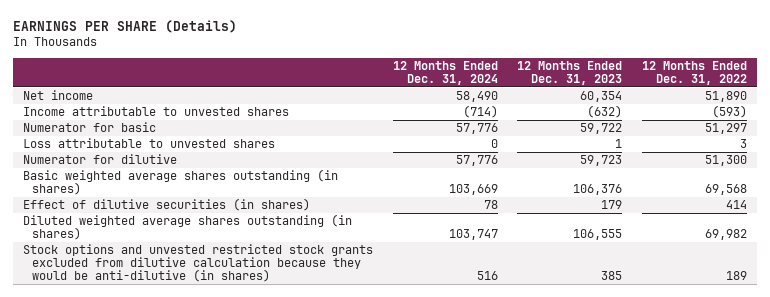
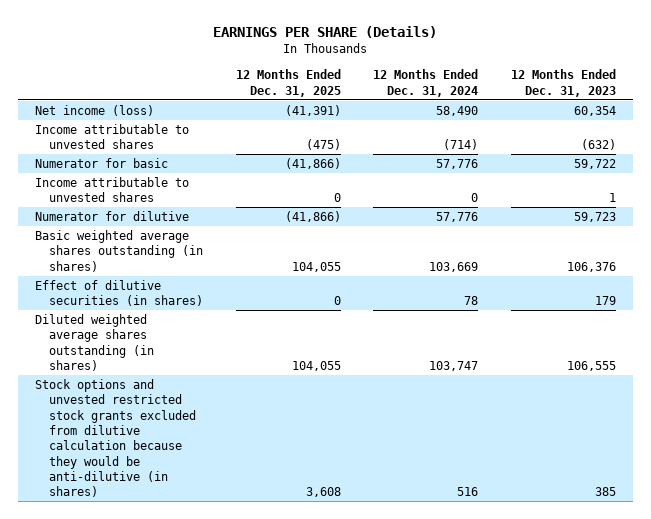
[642,60,748,85] 12 Months Ended Dec. 31, 2022 -> none
none -> [235,69,341,97] 12 Months Ended Dec. 31, 2025
[23,90,94,101] Net income -> [34,104,154,116] Net income (loss)
[23,138,276,149] Loss attributable to unvested shares -> [34,176,189,203] Income attributable to unvested shares

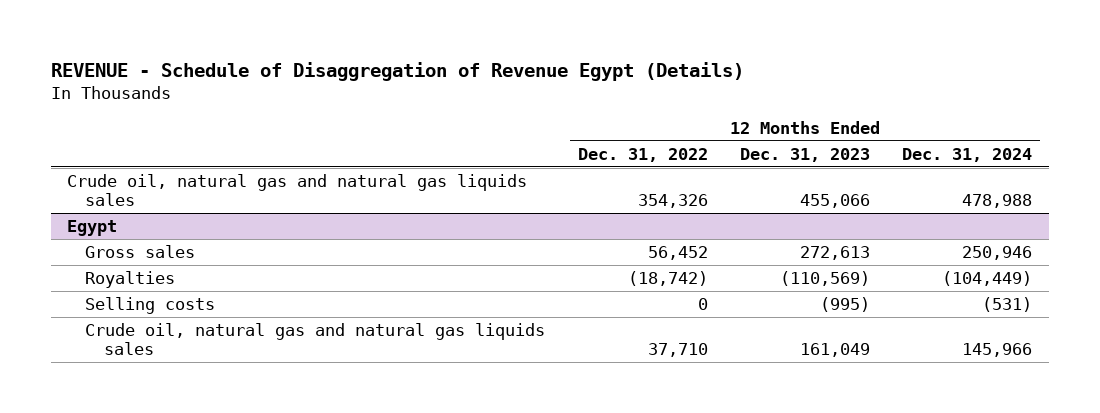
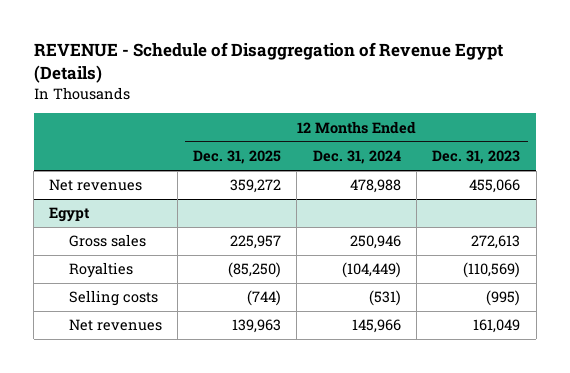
[577,147,708,162] Dec. 31, 2022 -> none
none -> [193,150,282,165] Dec. 31, 2025
[67,173,528,206] Crude oil, natural gas and natural gas liquids sales -> [49,179,143,192] Net revenues
[85,322,546,355] Crude oil, natural gas and natural gas liquids sales -> [68,319,162,332] Net revenues

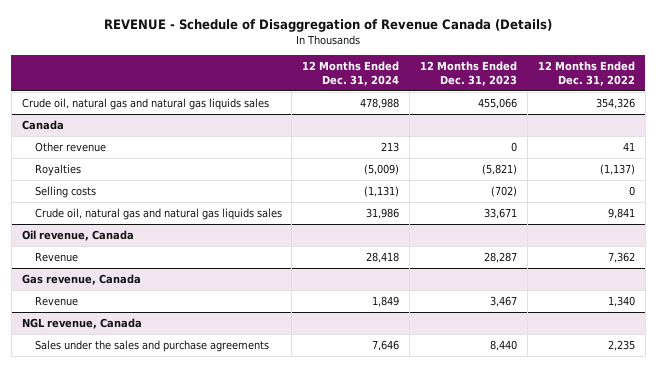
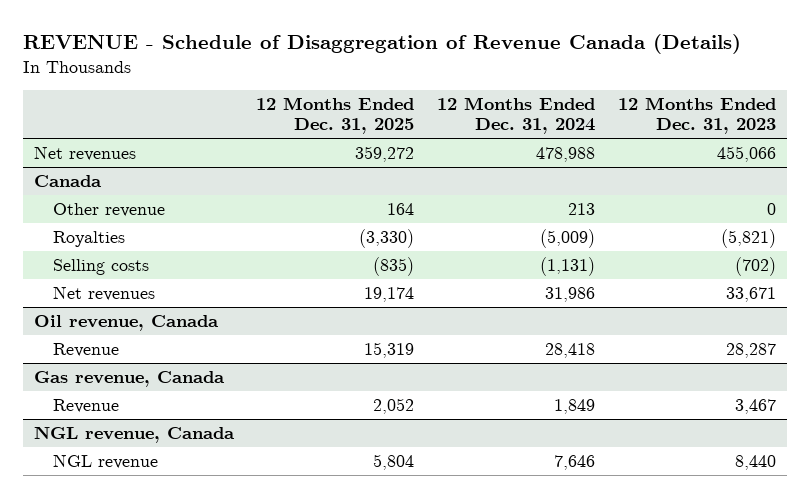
[537,60,635,87] 12 Months Ended Dec. 31, 2022 -> none
none -> [256,96,415,135] 12 Months Ended Dec. 31, 2025
[21,97,269,110] Crude oil, natural gas and natural gas liquids sales -> [33,145,136,161] Net revenues
[34,207,282,220] Crude oil, natural gas and natural gas liquids sales -> [53,285,156,301] Net revenues
[34,339,269,352] Sales under the sales and purchase agreements -> [53,453,159,469] NGL revenue

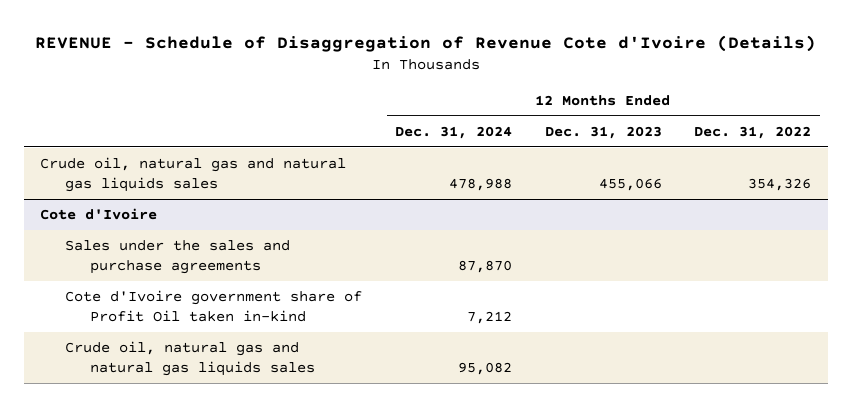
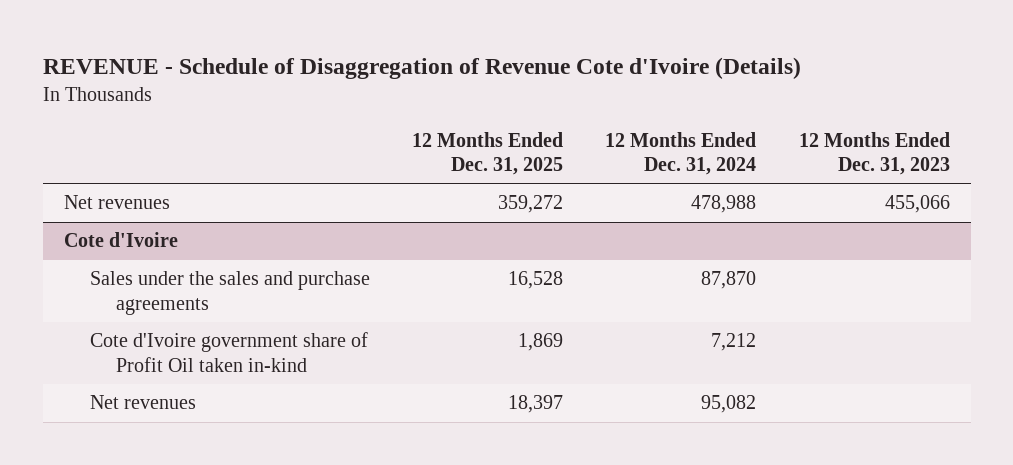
[694,125,812,139] Dec. 31, 2022 -> none
none -> [412,131,564,176] 12 Months Ended Dec. 31, 2025
[40,157,347,193] Crude oil, natural gas and natural gas liquids sales -> [63,195,170,210] Net revenues
[65,341,315,377] Crude oil, natural gas and natural gas liquids sales -> [89,395,196,410] Net revenues

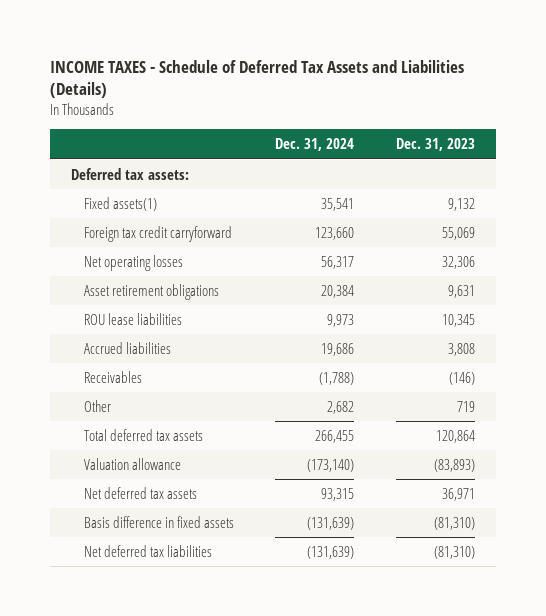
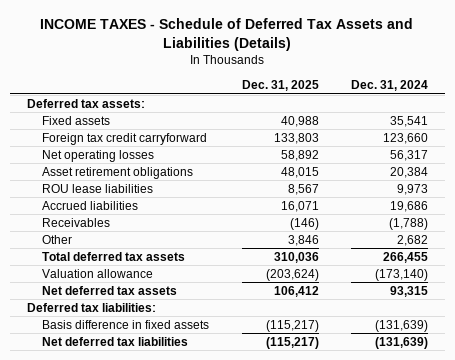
[396,138,476,152] Dec. 31, 2023 -> none
none -> [241,80,319,92] Dec. 31, 2025
[83,196,157,211] Fixed assets(1) -> [41,115,110,125] Fixed assets
none -> [26,302,156,312] Deferred tax liabilities:

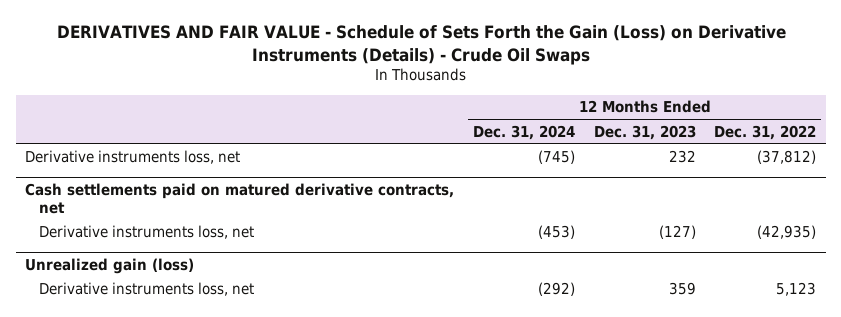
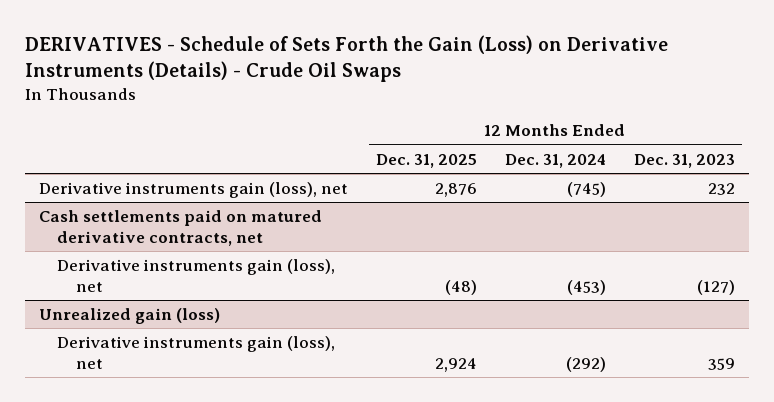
[56,25,786,65] DERIVATIVES AND FAIR VALUE - Schedule of Sets Forth the Gain (Loss) on Derivative Instruments (Details) - Crude Oil Swaps -> [24,34,668,82] DERIVATIVES - Schedule of Sets Forth the Gain (Loss) on Derivative Instruments (Details) - Crude Oil Swaps
[714,124,817,140] Dec. 31, 2022 -> none
none -> [375,153,477,168] Dec. 31, 2025
[25,150,241,165] Derivative instruments loss, net -> [38,181,348,198] Derivative instruments gain (loss), net
[38,225,254,240] Derivative instruments loss, net -> [57,258,336,292] Derivative instruments gain (loss), net
[38,282,254,297] Derivative instruments loss, net -> [57,335,336,369] Derivative instruments gain (loss), net

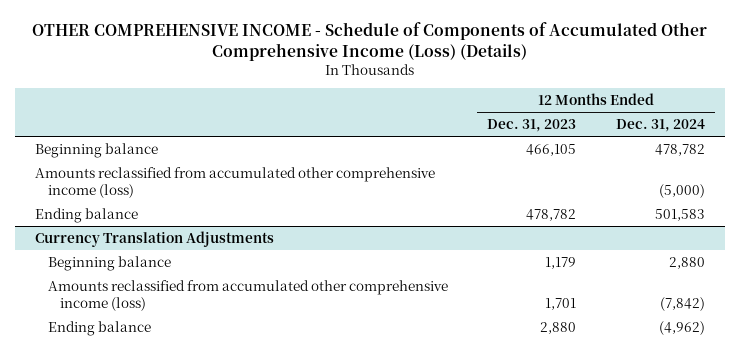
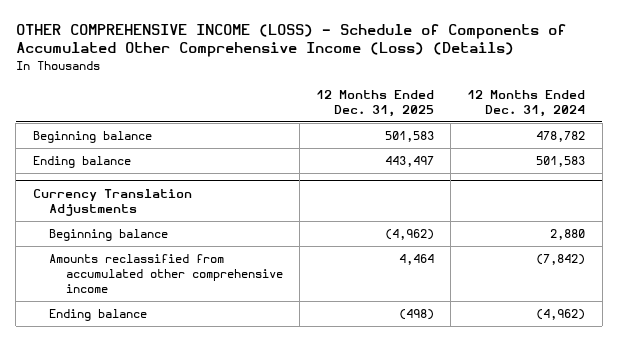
[32,21,708,61] OTHER COMPREHENSIVE INCOME - Schedule of Components of Accumulated Other Comprehensive Income (Loss) (Details) -> [15,23,566,58] OTHER COMPREHENSIVE INCOME (LOSS) - Schedule of Components of Accumulated Other Comprehensive Income (Loss) (Details)
[487,119,577,133] Dec. 31, 2023 -> none
none -> [316,89,435,117] 12 Months Ended Dec. 31, 2025
[35,166,436,198] Amounts reclassified from accumulated other comprehensive income (loss) -> none
[47,279,448,311] Amounts reclassified from accumulated other comprehensive income (loss) -> [49,253,283,294] Amounts reclassified from accumulated other comprehensive income

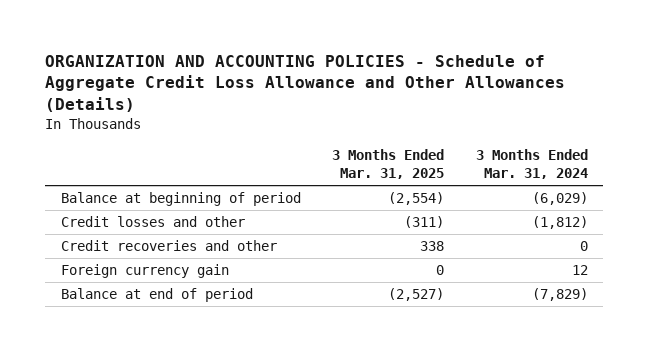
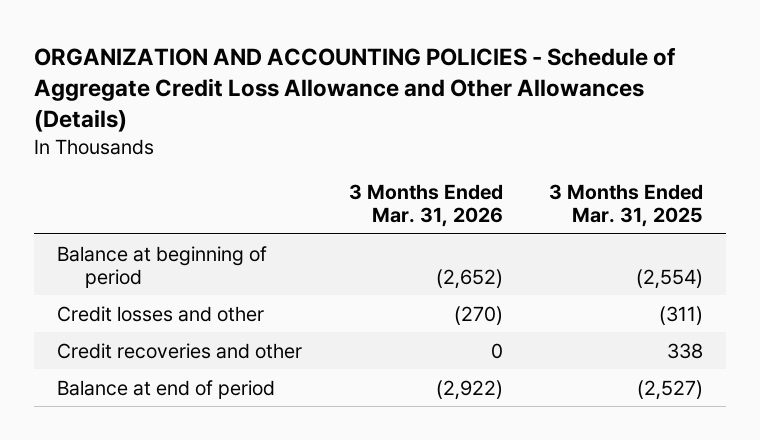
[475,149,588,180] 3 Months Ended Mar. 31, 2024 -> none
none -> [348,184,503,228] 3 Months Ended Mar. 31, 2026
[60,264,229,279] Foreign currency gain -> none

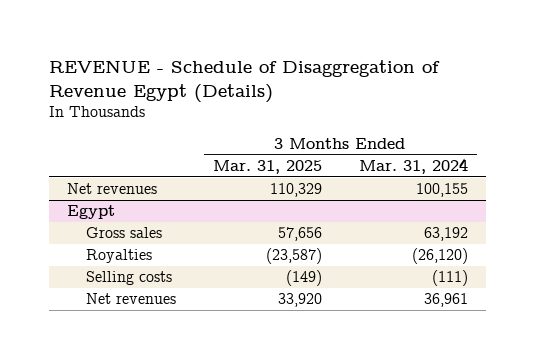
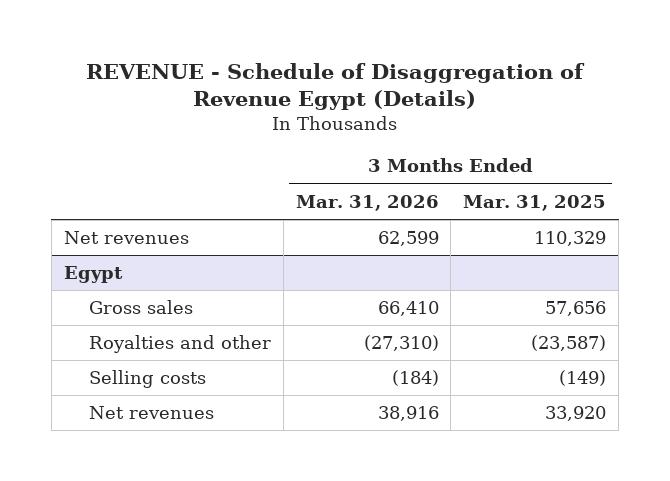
[358,158,468,175] Mar. 31, 2024 -> none
none -> [295,194,439,211] Mar. 31, 2026
[86,249,153,264] Royalties -> [88,335,271,354] Royalties and other

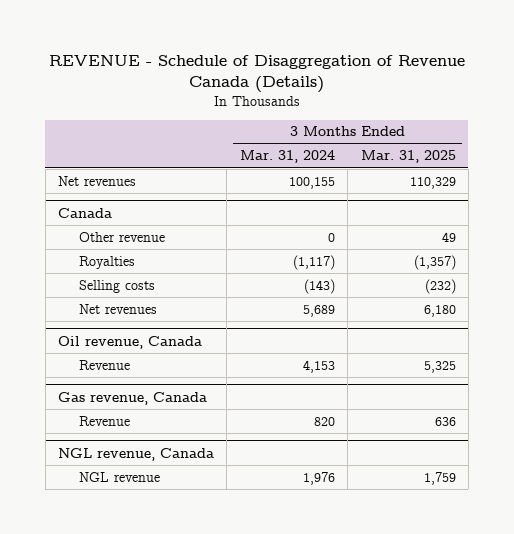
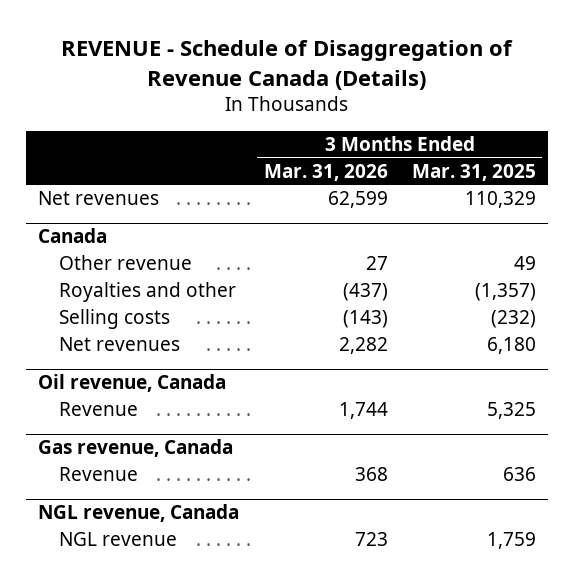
[239,150,335,164] Mar. 31, 2024 -> none
none -> [263,163,388,181] Mar. 31, 2026
[79,255,136,269] Royalties -> [59,282,237,303] Royalties and other

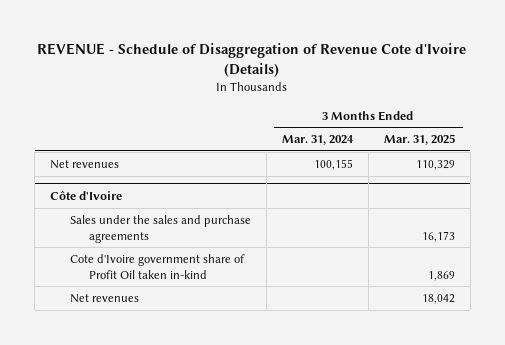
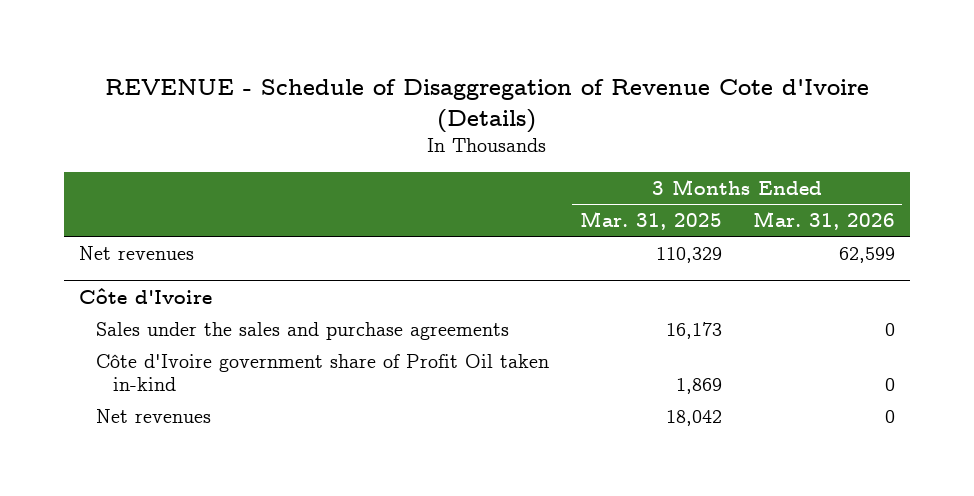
[281,135,354,146] Mar. 31, 2024 -> none
none -> [752,211,895,231] Mar. 31, 2026
[69,253,245,279] Cote d'Ivoire government share of Profit Oil taken in-kind -> [96,353,550,392] Côte d'Ivoire government share of Profit Oil taken in-kind

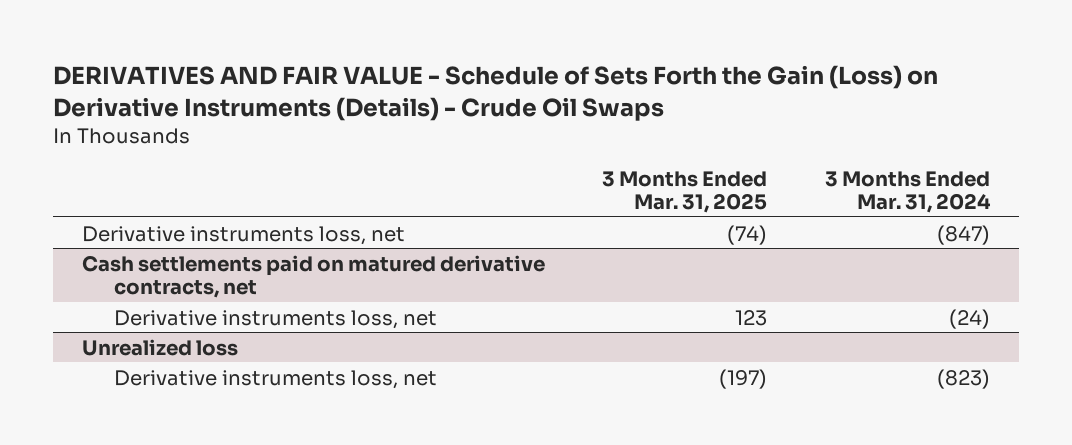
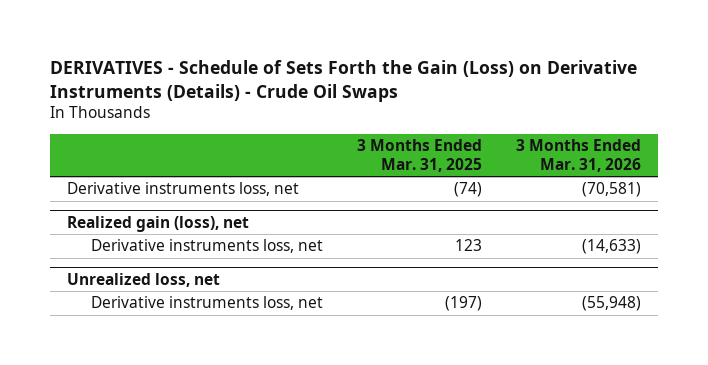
[53,65,939,121] DERIVATIVES AND FAIR VALUE - Schedule of Sets Forth the Gain (Loss) on Derivative Instruments (Details) - Crude Oil Swaps -> [50,59,638,102] DERIVATIVES - Schedule of Sets Forth the Gain (Loss) on Derivative Instruments (Details) - Crude Oil Swaps
[824,170,991,214] 3 Months Ended Mar. 31, 2024 -> none
none -> [516,139,642,172] 3 Months Ended Mar. 31, 2026
[81,254,545,298] Cash settlements paid on matured derivative contracts, net -> [67,215,250,232] Realized gain (loss), net
[81,338,238,356] Unrealized loss -> [67,272,221,287] Unrealized loss, net

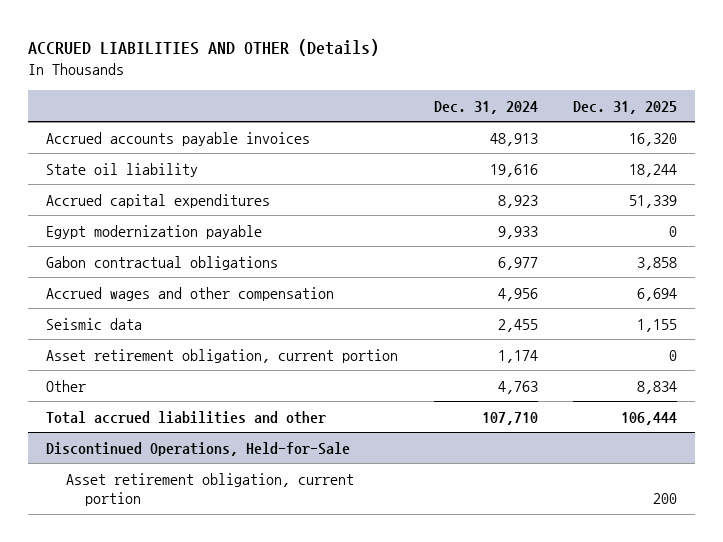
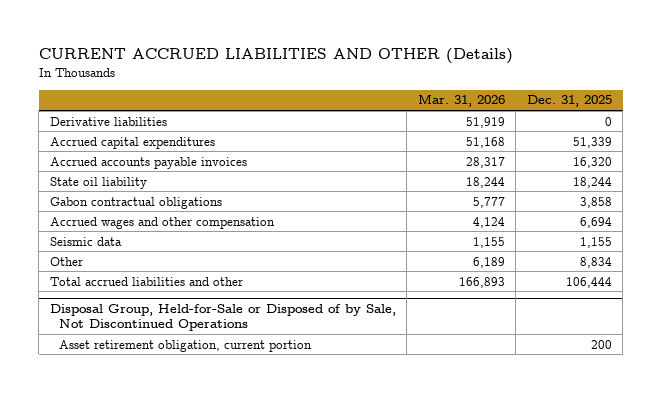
[28,38,380,56] ACCRUED LIABILITIES AND OTHER (Details) -> [38,48,513,65] CURRENT ACCRUED LIABILITIES AND OTHER (Details)
[433,100,538,114] Dec. 31, 2024 -> none
none -> [417,94,505,108] Mar. 31, 2026
none -> [49,116,167,126] Derivative liabilities
[45,193,270,208] Accrued capital expenditures -> [49,136,215,149] Accrued capital expenditures
[45,224,262,239] Egypt modernization payable -> none
[45,348,398,363] Asset retirement obligation, current portion -> none
[45,441,350,456] Discontinued Operations, Held-for-Sale -> none
none -> [49,304,396,332] Disposal Group, Held-for-Sale or Disposed of by Sale, Not Discontinued Operations

